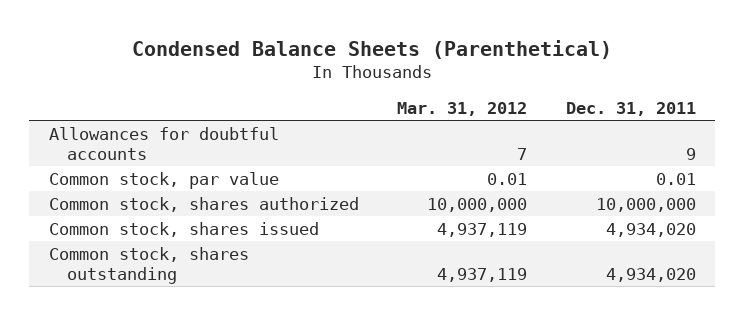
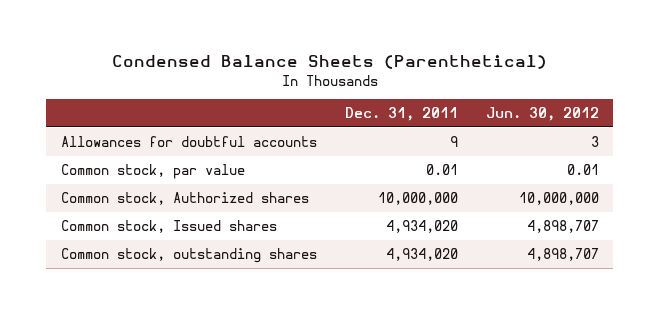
[397,102,528,117] Mar. 31, 2012 -> none
none -> [485,107,599,122] Jun. 30, 2012
[48,196,359,212] Common stock, shares authorized -> [60,192,309,206] Common stock, Authorized shares
[48,221,319,237] Common stock, shares issued -> [60,220,277,234] Common stock, Issued shares
[48,246,249,284] Common stock, shares outstanding -> [60,248,317,264] Common stock, outstanding shares

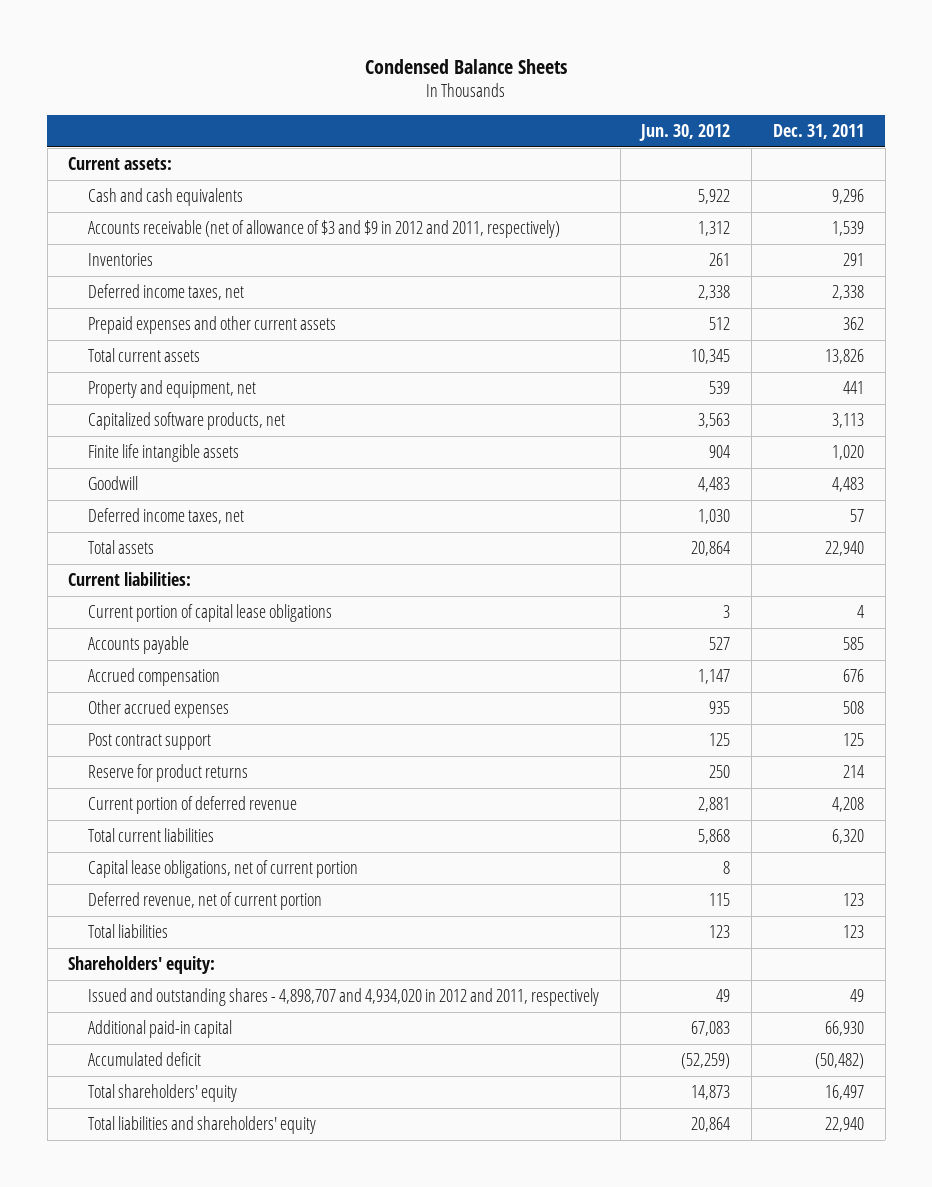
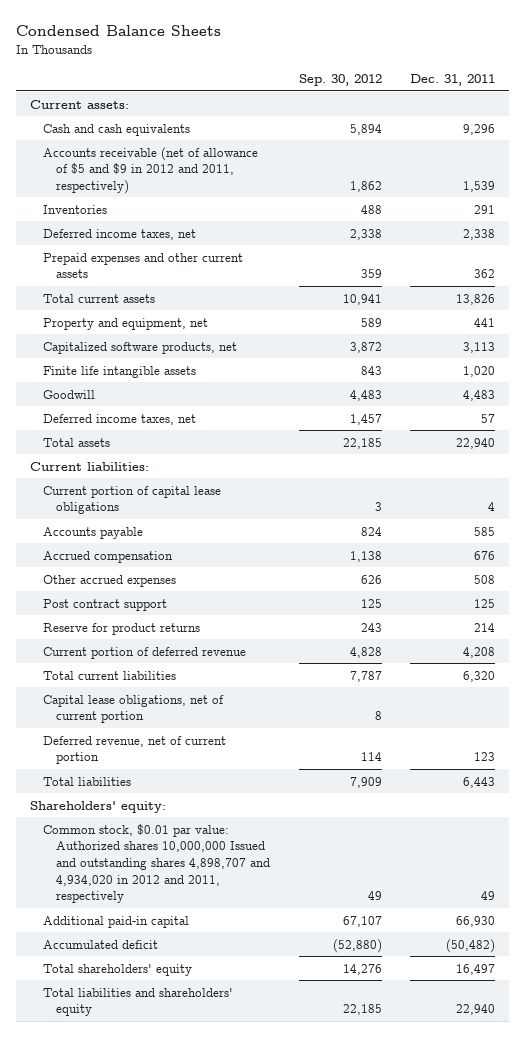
[639,123,731,141] Jun. 30, 2012 -> none
none -> [298,74,382,87] Sep. 30, 2012
[87,220,560,239] Accounts receivable (net of allowance of $3 and $9 in 2012 and 2011, respectively) -> [43,146,259,194] Accounts receivable (net of allowance of $5 and $9 in 2012 and 2011, respectively)
[842,925,864,939] 123 -> [462,776,495,788] 6,443
[87,988,599,1007] Issued and outstanding shares - 4,898,707 and 4,934,020 in 2012 and 2011, respectively -> [43,823,271,904] Common stock, $0.01 par value: Authorized shares 10,000,000 Issued and outstanding shares 4,898,707 and 4,934,020 in 2012 and 2011, respectively

